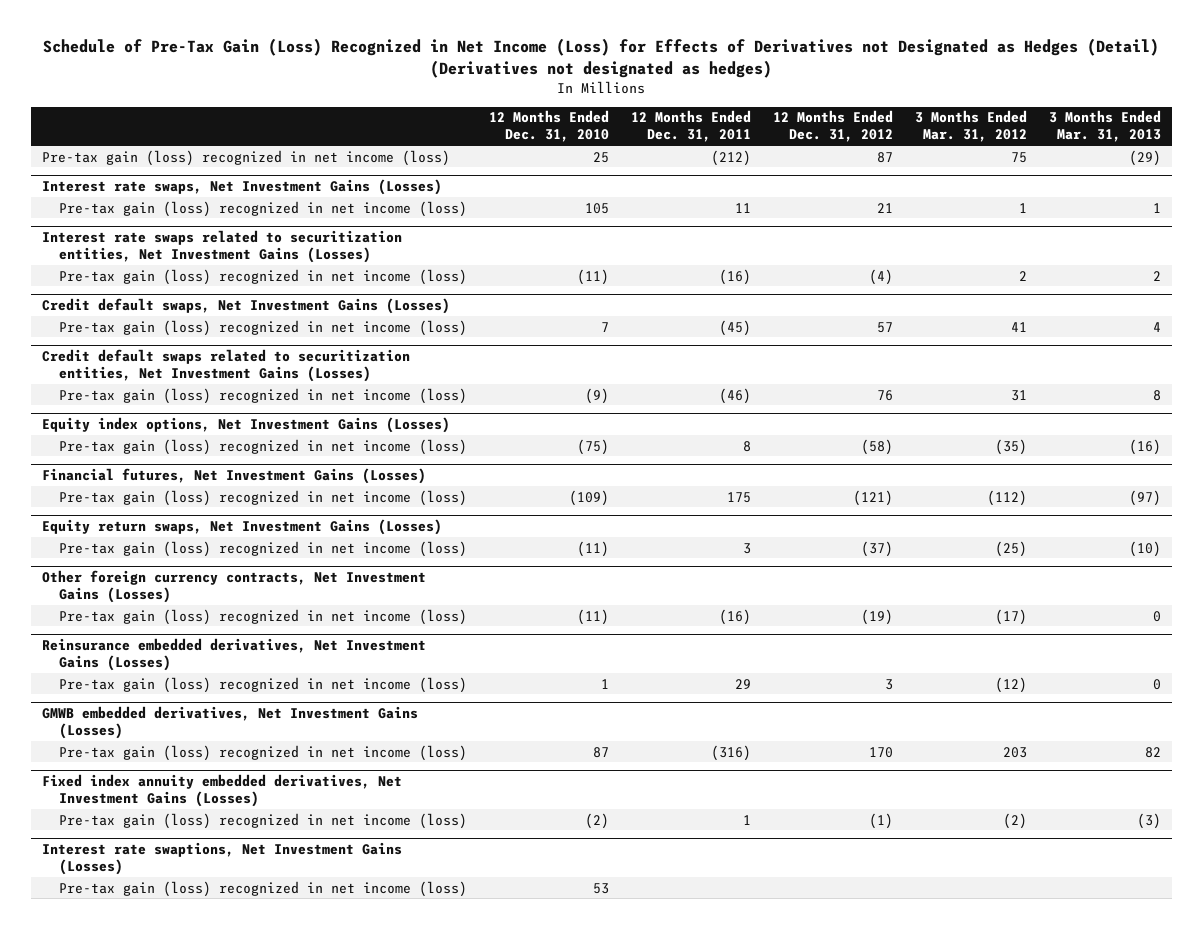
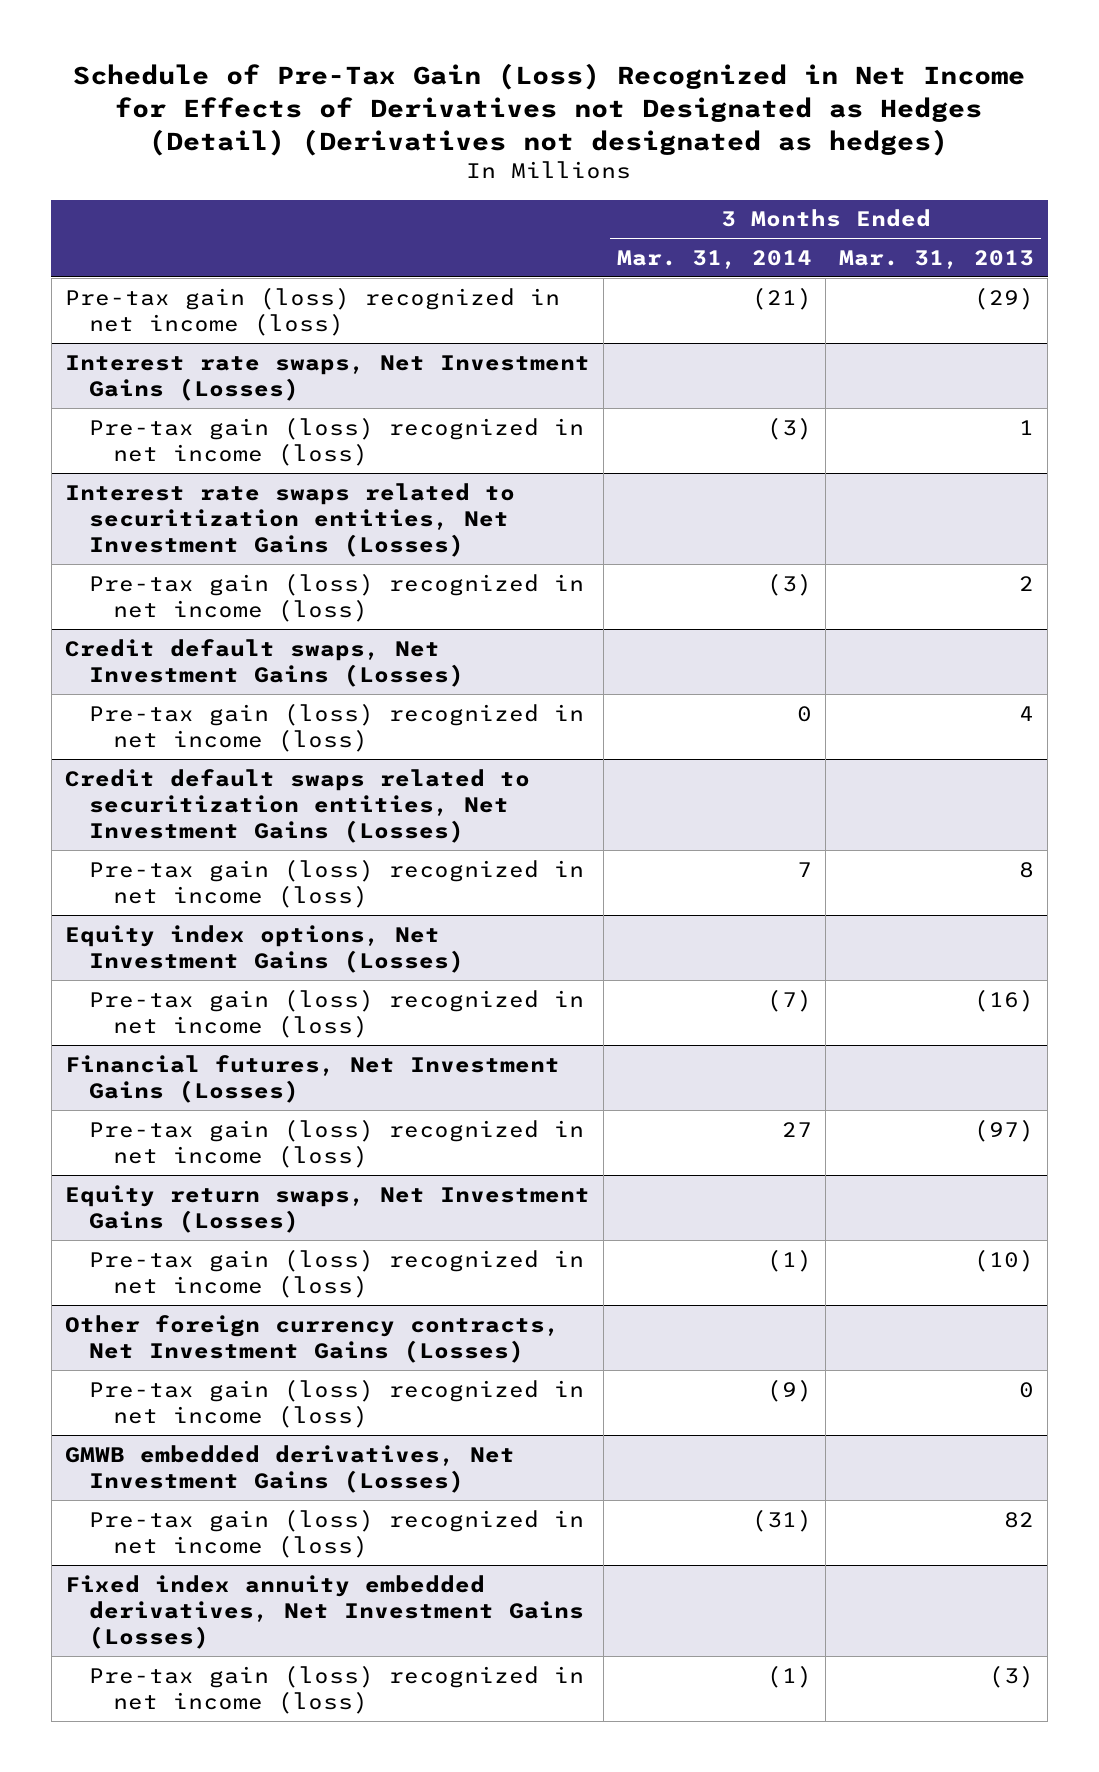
[43,38,1160,78] Schedule of Pre-Tax Gain (Loss) Recognized in Net Income (Loss) for Effects of Derivatives not Designated as Hedges (Detail) (Derivatives not designated as hedges) -> [73,62,1026,156] Schedule of Pre-Tax Gain (Loss) Recognized in Net Income for Effects of Derivatives not Designated as Hedges (Detail) (Derivatives not designated as hedges)
[488,110,609,143] 12 Months Ended Dec. 31, 2010 -> none
[630,110,751,143] 12 Months Ended Dec. 31, 2011 -> none
[772,110,893,143] 12 Months Ended Dec. 31, 2012 -> none
[914,110,1027,143] 3 Months Ended Mar. 31, 2012 -> none
none -> [616,249,812,269] Mar. 31, 2014
[41,638,426,671] Reinsurance embedded derivatives, Net Investment Gains (Losses) -> none
[58,676,467,693] Pre-tax gain (loss) recognized in net income (loss) -> none
[41,842,402,875] Interest rate swaptions, Net Investment Gains (Losses) -> none
[58,880,467,897] Pre-tax gain (loss) recognized in net income (loss) -> none

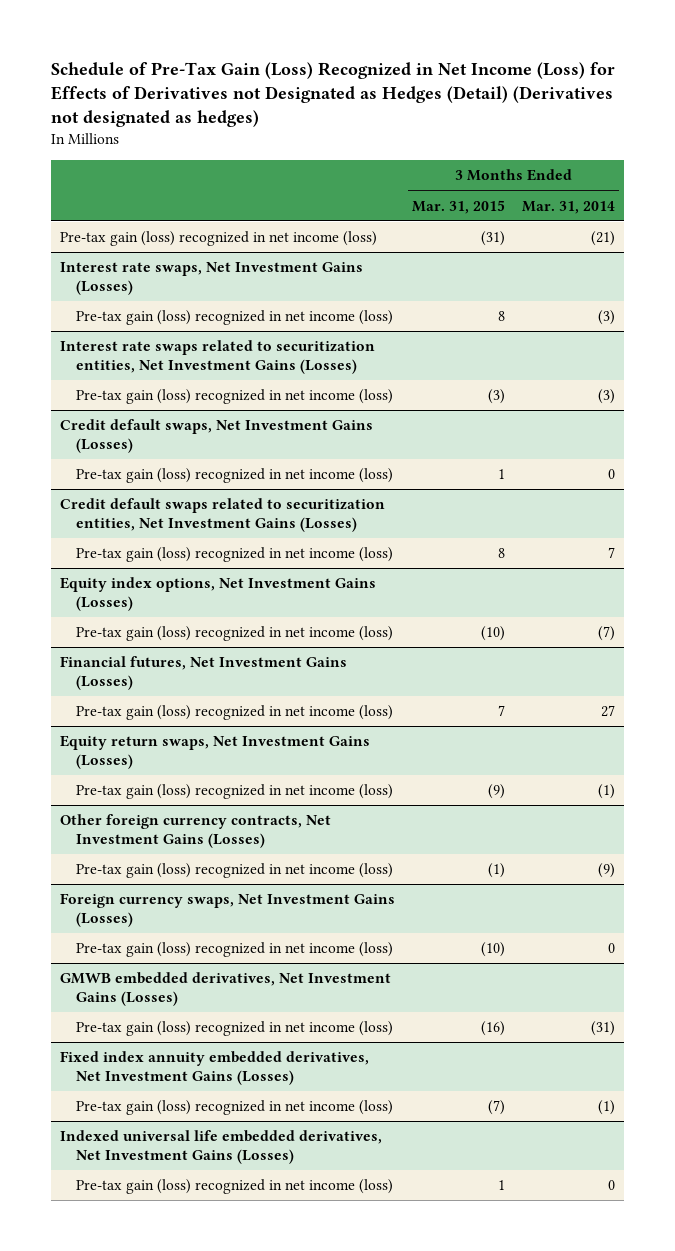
[73,62,1026,156] Schedule of Pre-Tax Gain (Loss) Recognized in Net Income for Effects of Derivatives not Designated as Hedges (Detail) (Derivatives not designated as hedges) -> [51,62,616,128] Schedule of Pre-Tax Gain (Loss) Recognized in Net Income (Loss) for Effects of Derivatives not Designated as Hedges (Detail) (Derivatives not designated as hedges)
[839,249,1035,269] Mar. 31, 2013 -> none
none -> [412,199,506,214] Mar. 31, 2015
none -> [59,893,395,927] Foreign currency swaps, Net Investment Gains (Losses)
none -> [75,942,393,958] Pre-tax gain (loss) recognized in net income (loss)
none -> [59,1130,382,1164] Indexed universal life embedded derivatives, Net Investment Gains (Losses)
none -> [75,1179,393,1195] Pre-tax gain (loss) recognized in net income (loss)

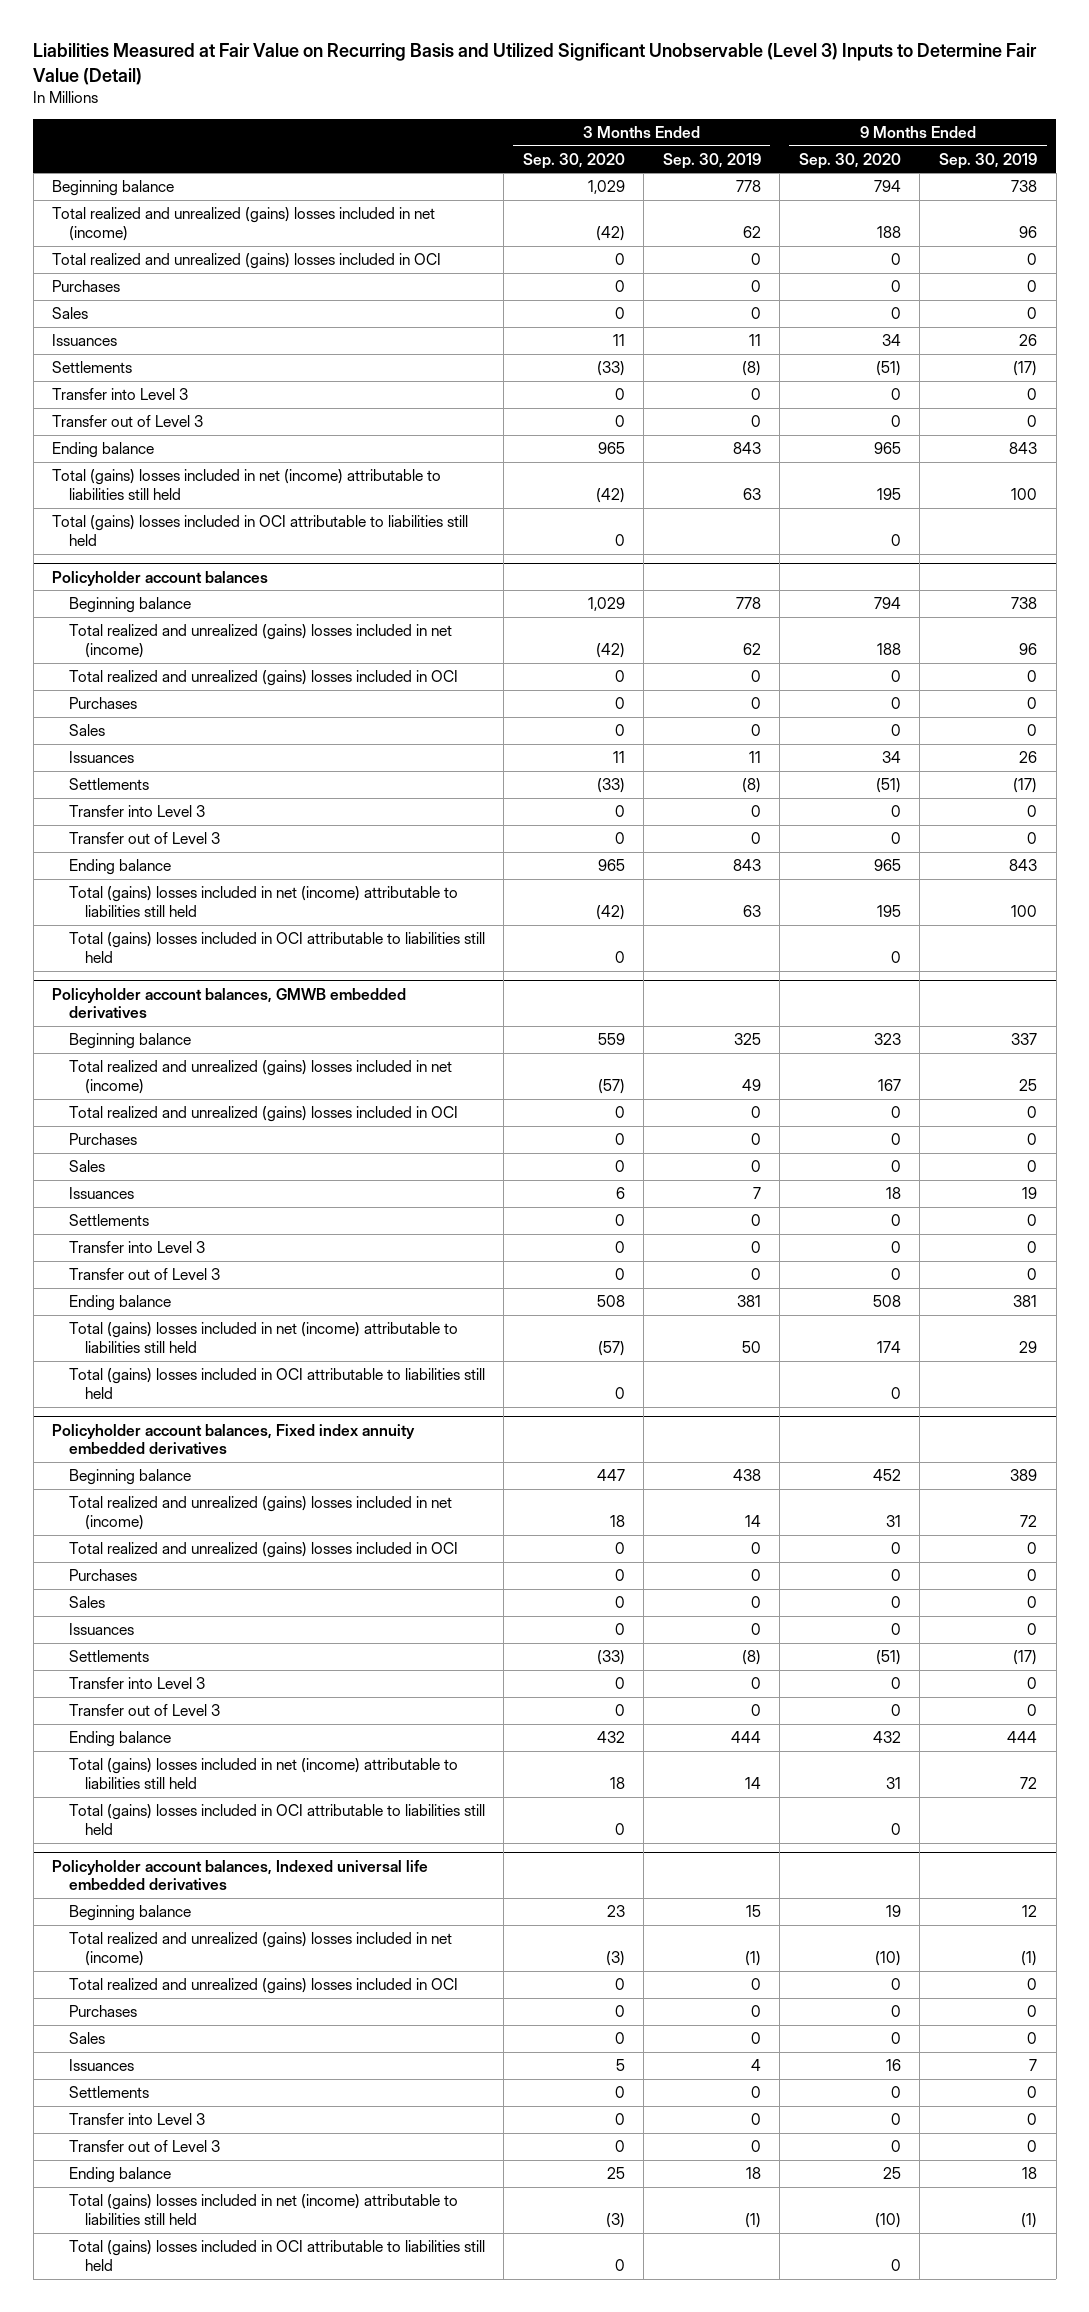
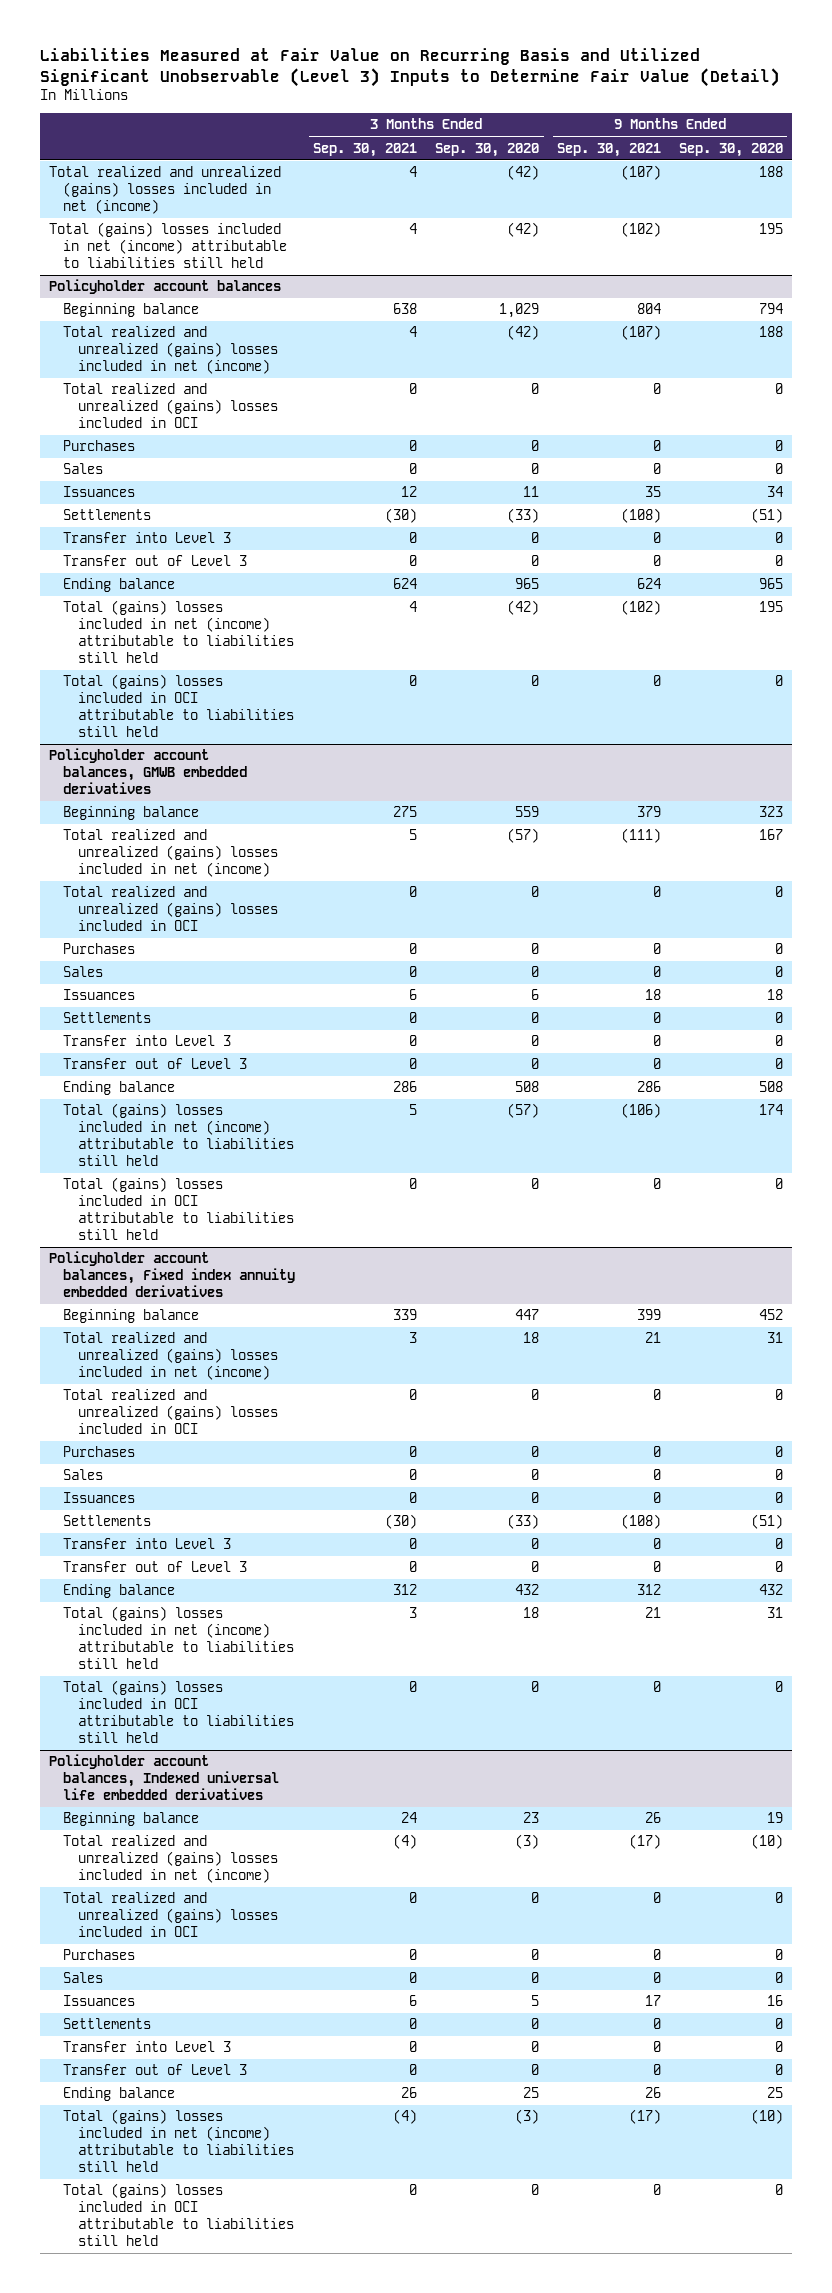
[662,152,761,169] Sep. 30, 2019 -> none
[939,152,1038,169] Sep. 30, 2019 -> none
none -> [313,142,418,157] Sep. 30, 2021
none -> [557,142,662,157] Sep. 30, 2021
[52,180,175,197] Beginning balance -> none
[52,253,442,270] Total realized and unrealized (gains) losses included in OCI -> none
[52,280,121,293] Purchases -> none
[52,307,89,320] Sales -> none
[52,334,118,347] Issuances -> none
[52,361,133,374] Settlements -> none
[52,388,189,401] Transfer into Level 3 -> none
[52,415,204,428] Transfer out of Level 3 -> none
[52,442,155,459] Ending balance -> none
[52,515,469,547] Total (gains) losses included in OCI attributable to liabilities still held -> none

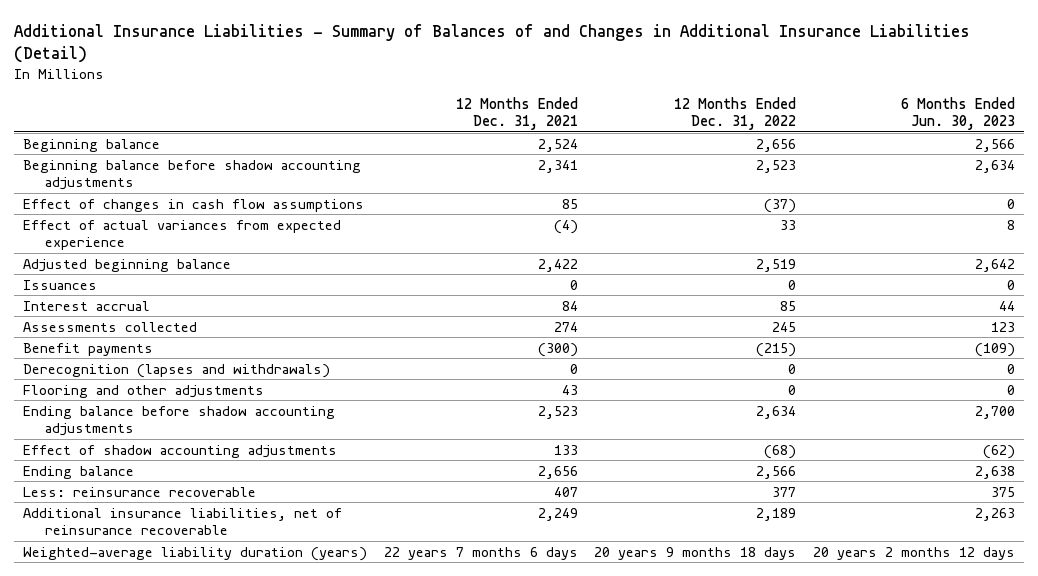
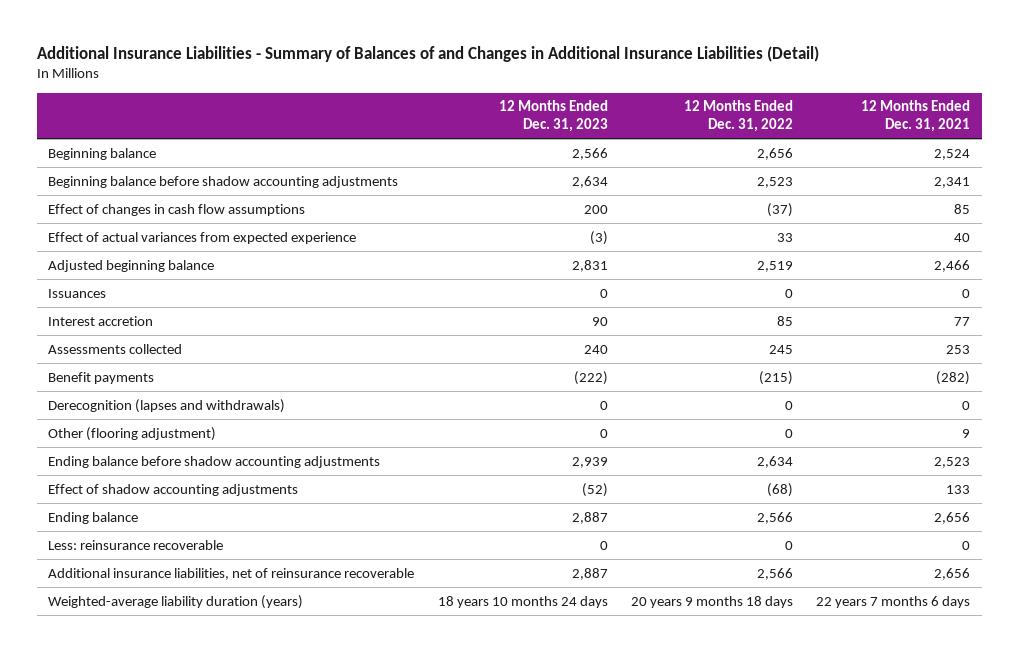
[901,96,1016,131] 6 Months Ended Jun. 30, 2023 -> none
none -> [498,100,608,132] 12 Months Ended Dec. 31, 2023
[553,219,578,234] (4) -> [954,232,971,242] 40
[537,258,578,272] 2,422 -> [934,259,971,272] 2,466
[22,300,150,311] Interest accrual -> [48,315,154,326] Interest accretion
[561,300,578,311] 84 -> [954,316,971,326] 77
[553,321,578,332] 274 -> [946,344,971,354] 253
[537,342,578,357] (300) -> [936,370,971,385] (282)
[22,384,264,398] Flooring and other adjustments -> [48,426,217,441] Other (flooring adjustment)
[561,384,578,395] 43 -> [962,428,971,438] 9
[553,486,578,497] 407 -> [962,540,971,550] 0
[772,486,797,497] 377 -> [784,540,793,550] 0
[537,507,578,521] 2,249 -> [934,567,971,580] 2,656
[756,507,797,521] 2,189 -> [756,567,793,580] 2,566

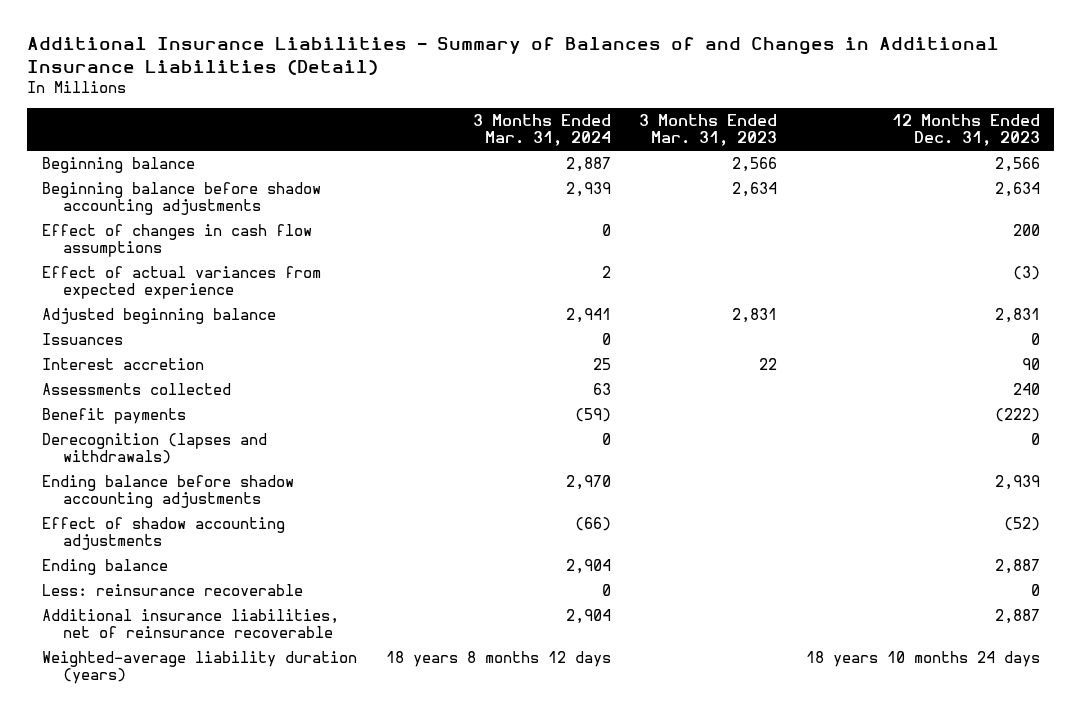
[683,100,793,132] 12 Months Ended Dec. 31, 2022 -> none
[861,100,971,132] 12 Months Ended Dec. 31, 2021 -> none
none -> [472,114,611,147] 3 Months Ended Mar. 31, 2024
none -> [639,114,778,147] 3 Months Ended Mar. 31, 2023
[48,426,217,441] Other (flooring adjustment) -> none

